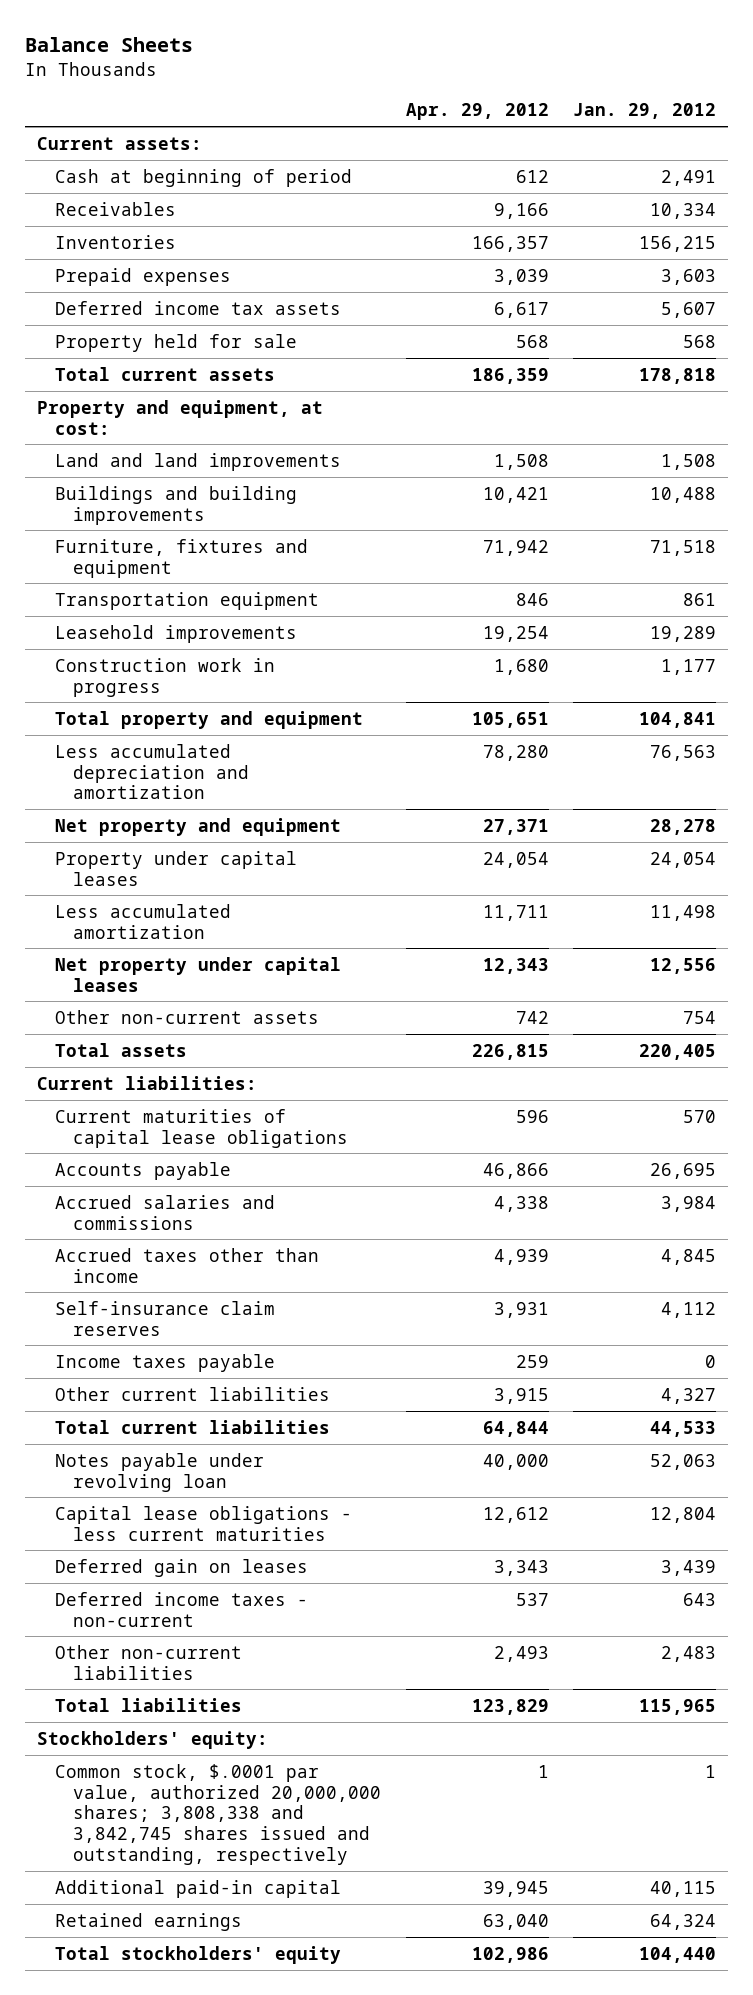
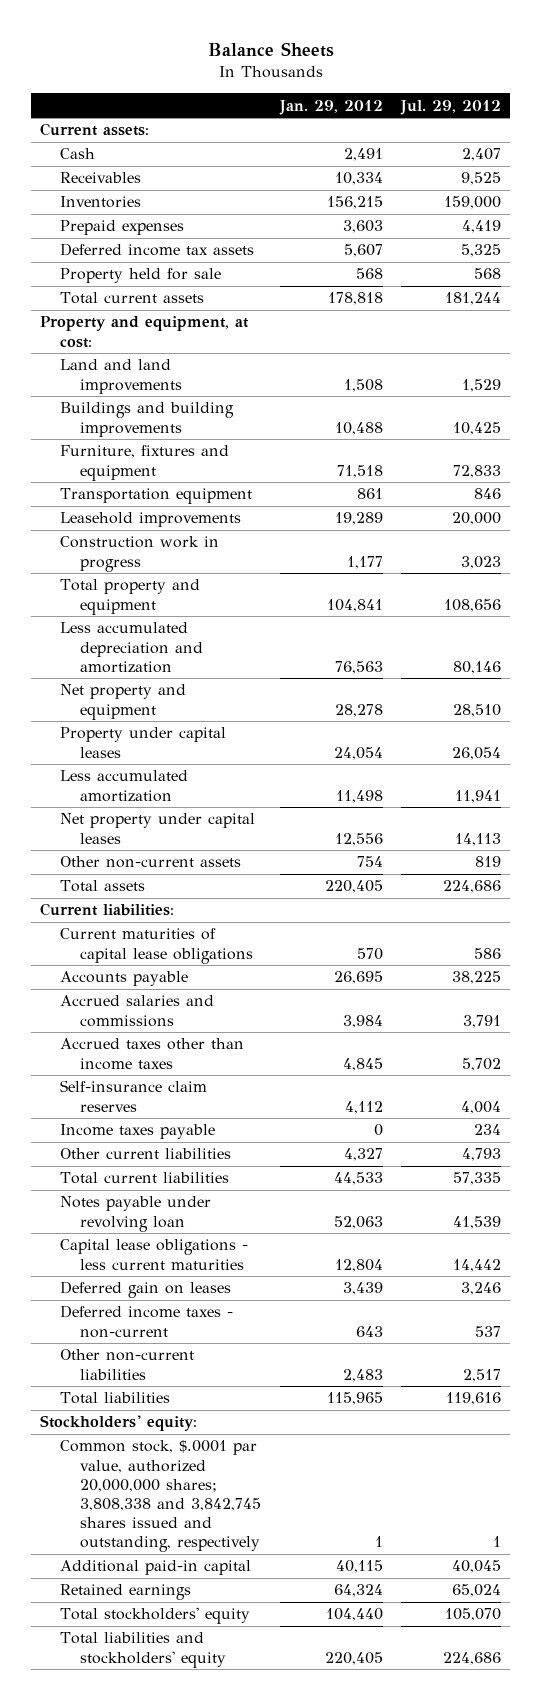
[405,103,549,121] Apr. 29, 2012 -> none
none -> [399,99,501,115] Jul. 29, 2012
[55,168,353,187] Cash at beginning of period -> [60,148,96,160] Cash
[55,1247,320,1283] Accrued taxes other than income -> [60,1038,245,1070] Accrued taxes other than income taxes
none -> [60,1632,227,1668] Total liabilities and stockholders' equity

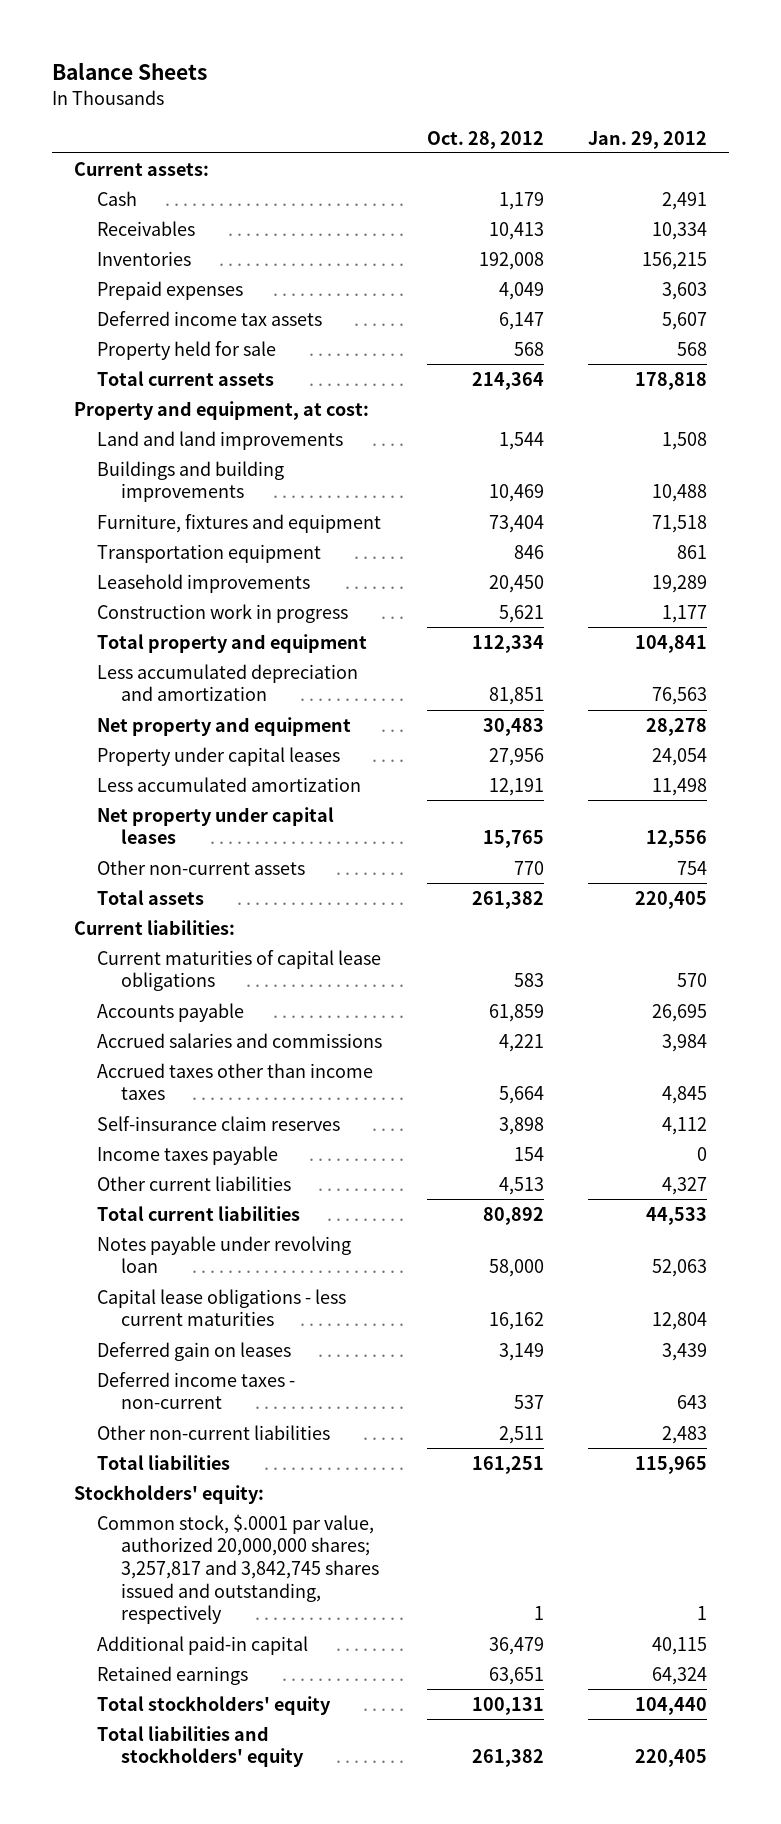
[399,99,501,115] Jul. 29, 2012 -> none
none -> [426,130,544,149] Oct. 28, 2012
[60,1440,262,1553] Common stock, $.0001 par value, authorized 20,000,000 shares; 3,808,338 and 3,842,745 shares issued and outstanding, respectively -> [97,1513,379,1625] Common stock, $.0001 par value, authorized 20,000,000 shares; 3,257,817 and 3,842,745 shares issued and outstanding, respectively

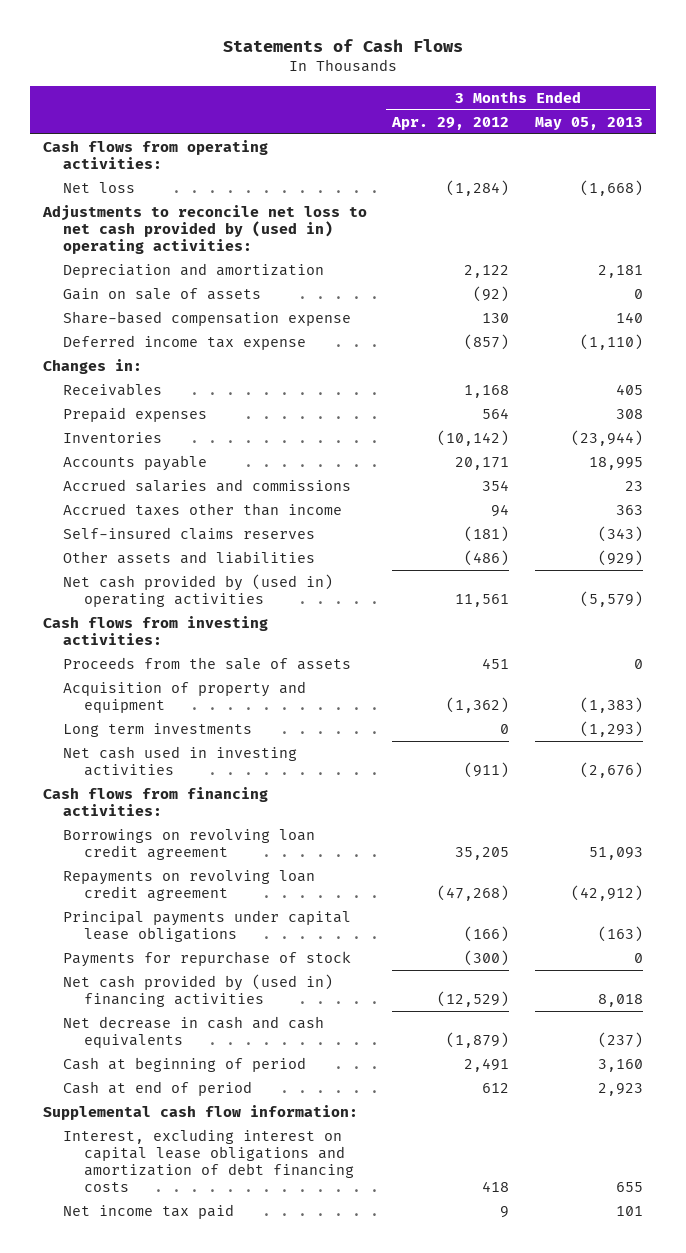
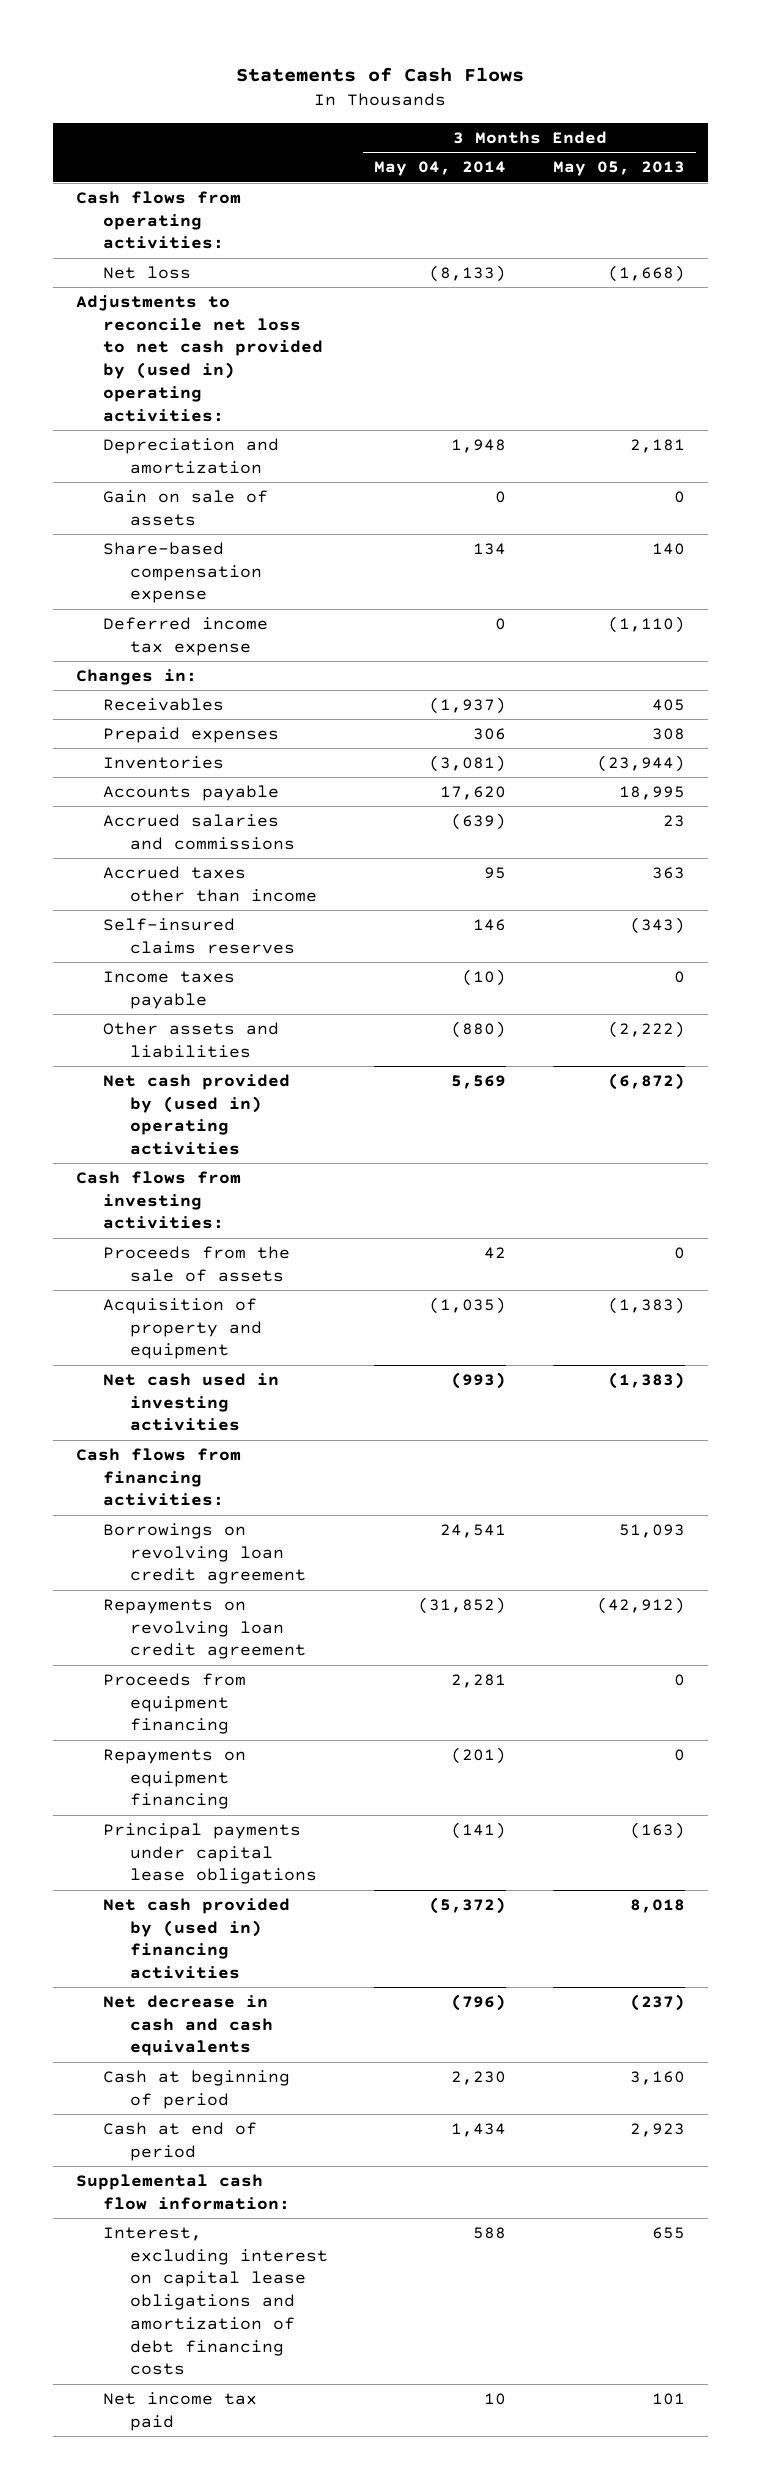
[391,116,510,130] Apr. 29, 2012 -> none
none -> [374,161,507,177] May 04, 2014
none -> [102,970,235,1009] Income taxes payable
[598,550,644,567] (929) -> [607,1020,685,1038] (2,222)
[580,591,644,608] (5,579) -> [607,1072,685,1090] (6,872)
[63,723,253,738] Long term investments -> none
[580,762,644,779] (2,676) -> [607,1371,685,1389] (1,383)
none -> [102,1672,246,1735] Proceeds from equipment financing
none -> [102,1748,246,1810] Repayments on equipment financing
[63,951,352,968] Payments for repurchase of stock -> none

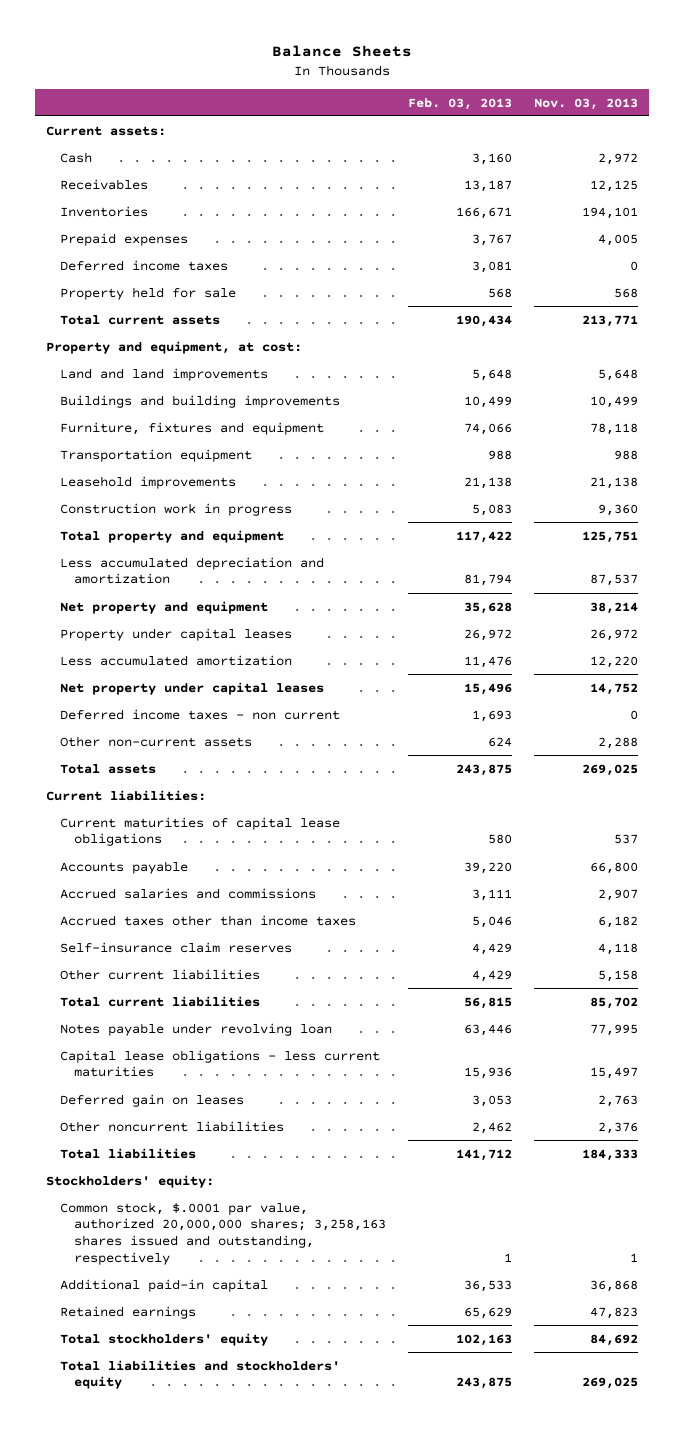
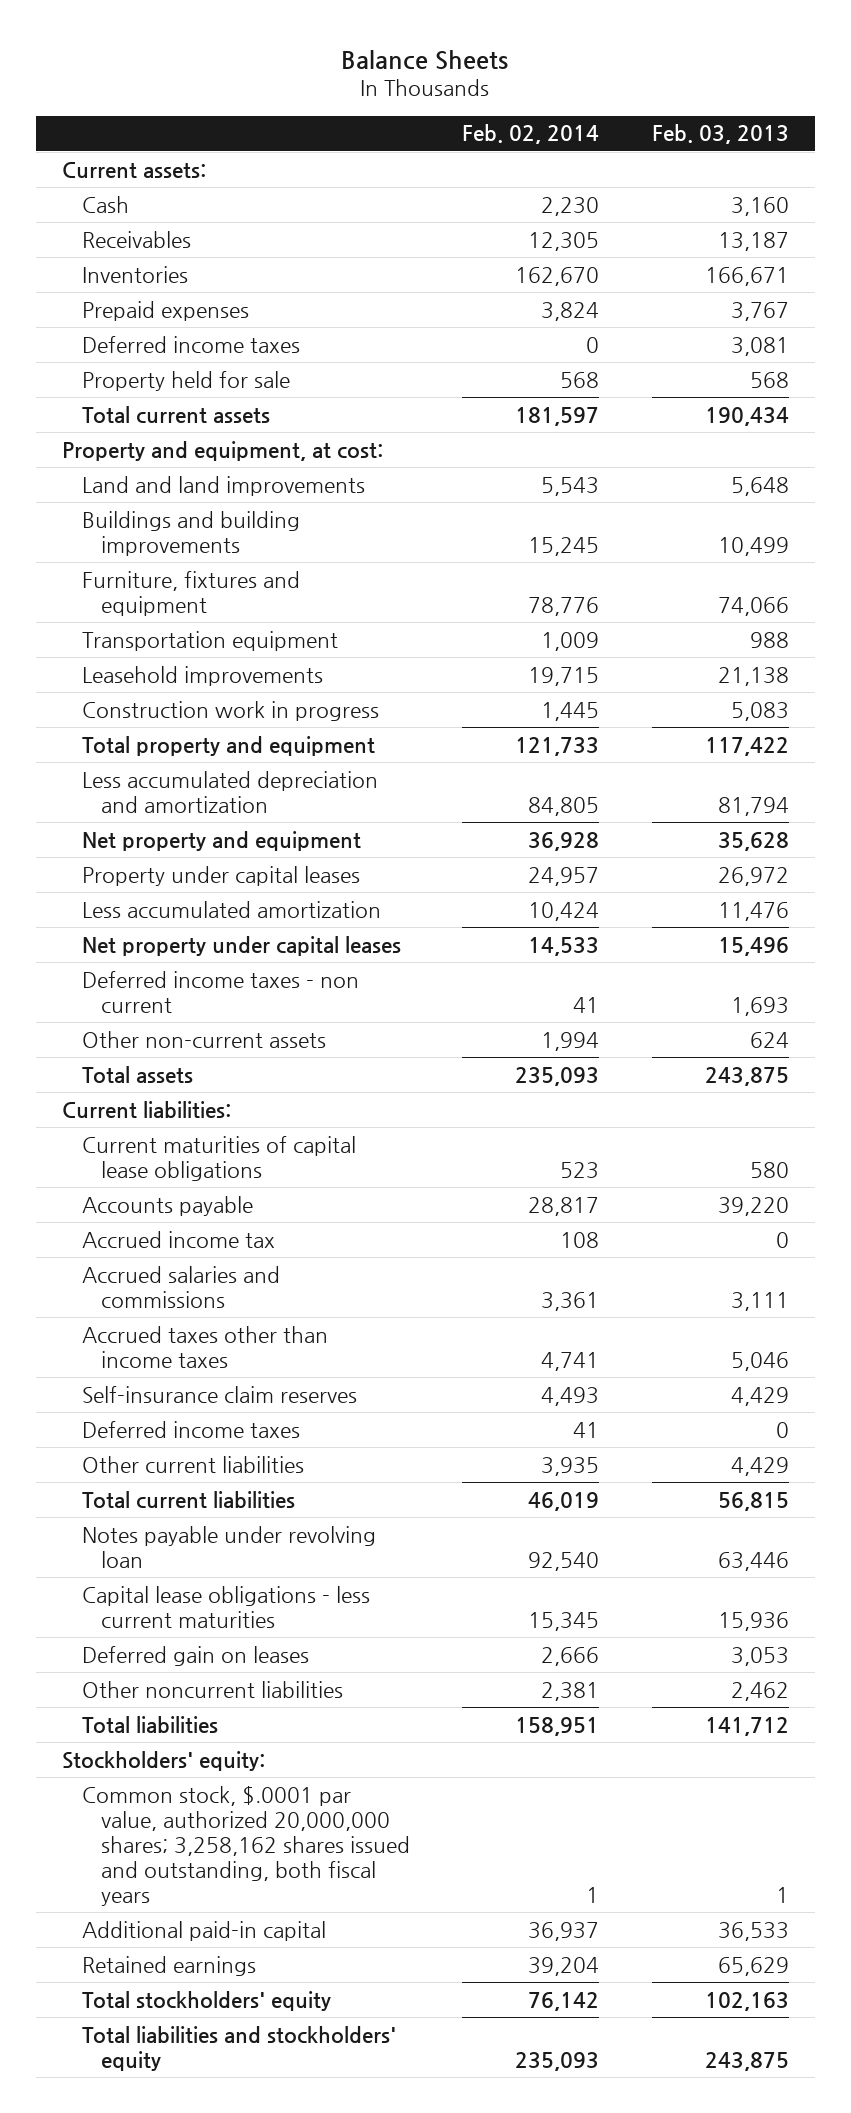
[533,97,638,110] Nov. 03, 2013 -> none
none -> [462,124,600,145] Feb. 02, 2014
none -> [81,1230,275,1248] Accrued income tax
none -> [81,1420,300,1438] Deferred income taxes
[59,1201,386,1265] Common stock, $.0001 par value, authorized 20,000,000 shares; 3,258,163 shares issued and outstanding, respectively -> [81,1785,411,1907] Common stock, $.0001 par value, authorized 20,000,000 shares; 3,258,162 shares issued and outstanding, both fiscal years

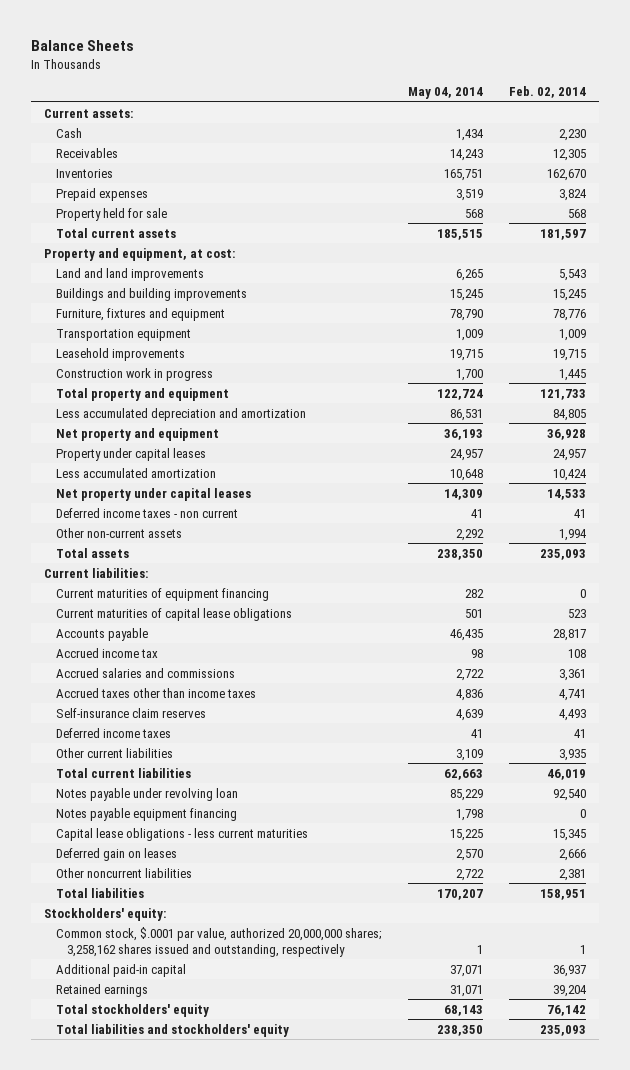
[651,124,789,145] Feb. 03, 2013 -> none
none -> [407,87,483,100] May 04, 2014
[81,335,300,353] Deferred income taxes -> none
none -> [55,587,269,601] Current maturities of equipment financing
none -> [55,807,237,821] Notes payable equipment financing
[81,1785,411,1907] Common stock, $.0001 par value, authorized 20,000,000 shares; 3,258,162 shares issued and outstanding, both fiscal years -> [55,926,382,957] Common stock, $.0001 par value, authorized 20,000,000 shares; 3,258,162 shares issued and outstanding, respectively

